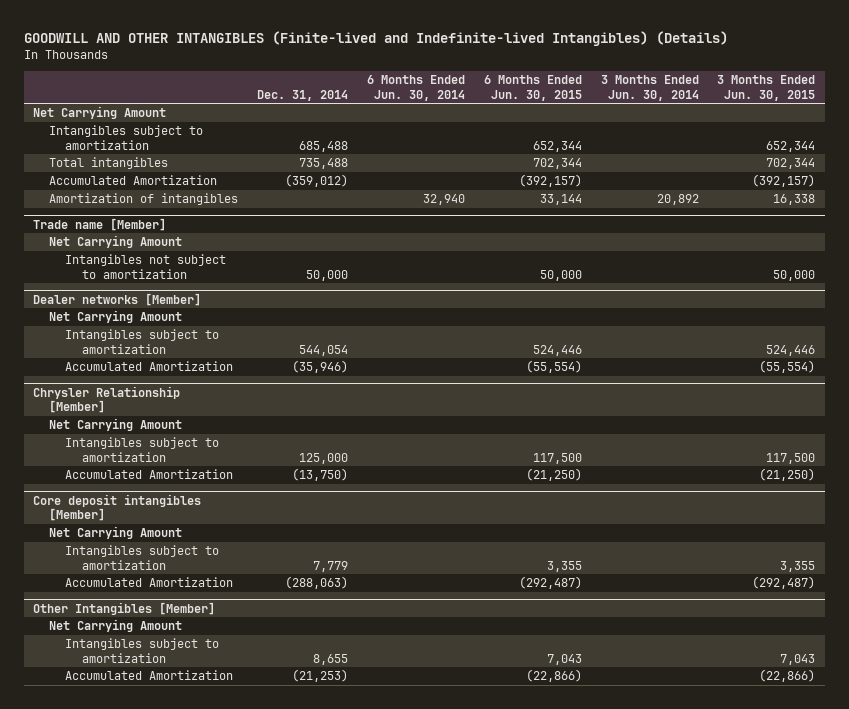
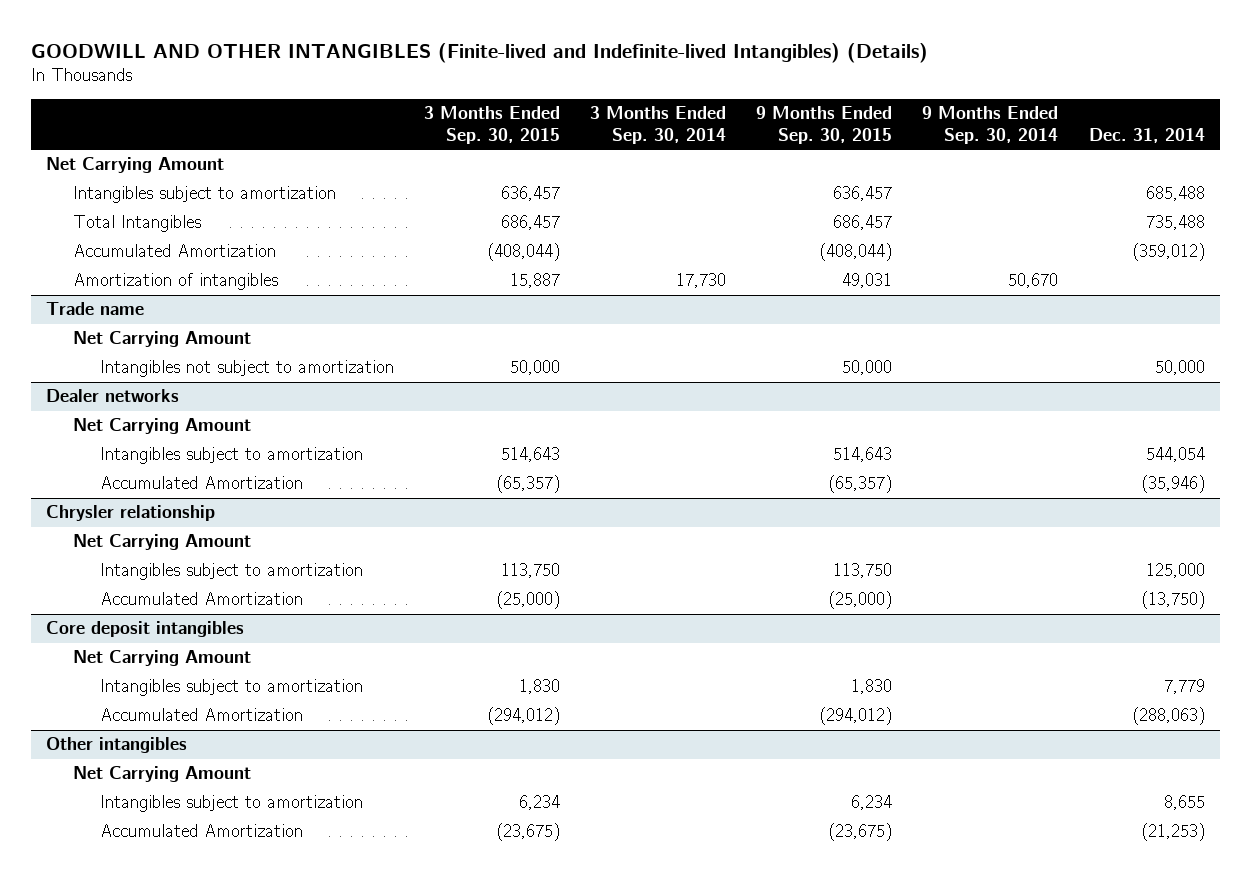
[366,75,465,101] 6 Months Ended Jun. 30, 2014 -> none
[483,75,582,101] 6 Months Ended Jun. 30, 2015 -> none
[600,75,699,101] 3 Months Ended Jun. 30, 2014 -> none
[717,75,816,101] 3 Months Ended Jun. 30, 2015 -> none
none -> [424,106,561,144] 3 Months Ended Sep. 30, 2015
none -> [590,106,727,144] 3 Months Ended Sep. 30, 2014
none -> [756,106,893,144] 9 Months Ended Sep. 30, 2015
none -> [922,106,1059,144] 9 Months Ended Sep. 30, 2014
[49,157,169,170] Total intangibles -> [73,215,202,233] Total Intangibles
[33,217,167,231] Trade name [Member] -> [46,302,145,316] Trade name
[33,292,202,306] Dealer networks [Member] -> [46,389,180,403] Dealer networks
[33,385,181,414] Chrysler Relationship [Member] -> [46,505,216,522] Chrysler relationship
[33,493,202,522] Core deposit intangibles [Member] -> [46,621,245,638] Core deposit intangibles
[33,601,216,615] Other Intangibles [Member] -> [46,737,188,754] Other intangibles

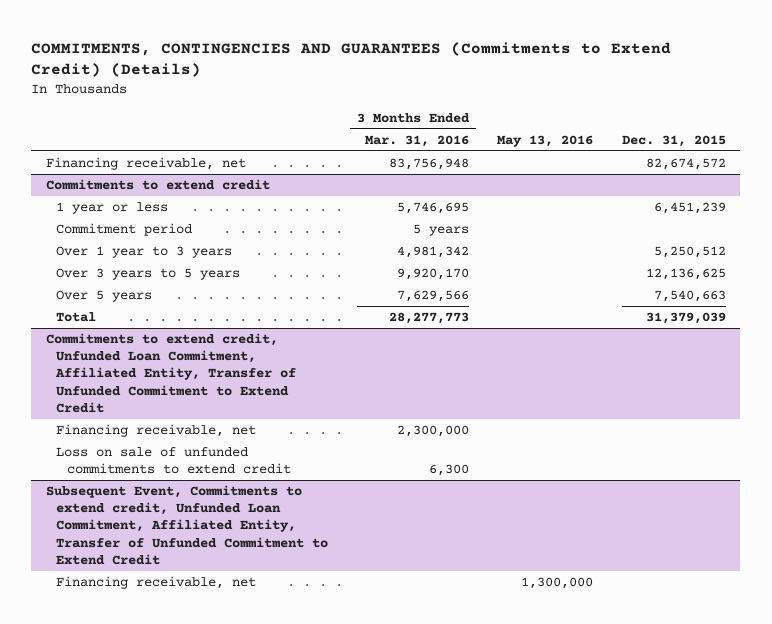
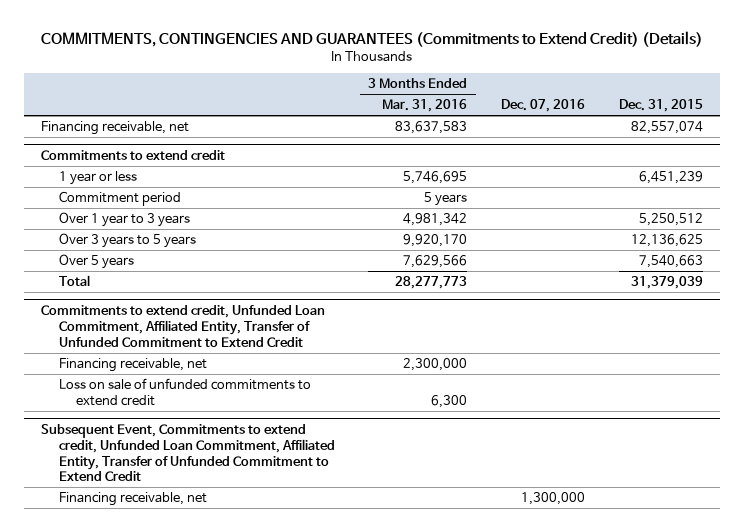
[497,134,594,147] May 13, 2016 -> none
none -> [501,99,586,113] Dec. 07, 2016
[388,158,469,171] 83,756,948 -> [395,121,468,135] 83,637,583
[646,158,727,171] 82,674,572 -> [630,121,703,135] 82,557,074

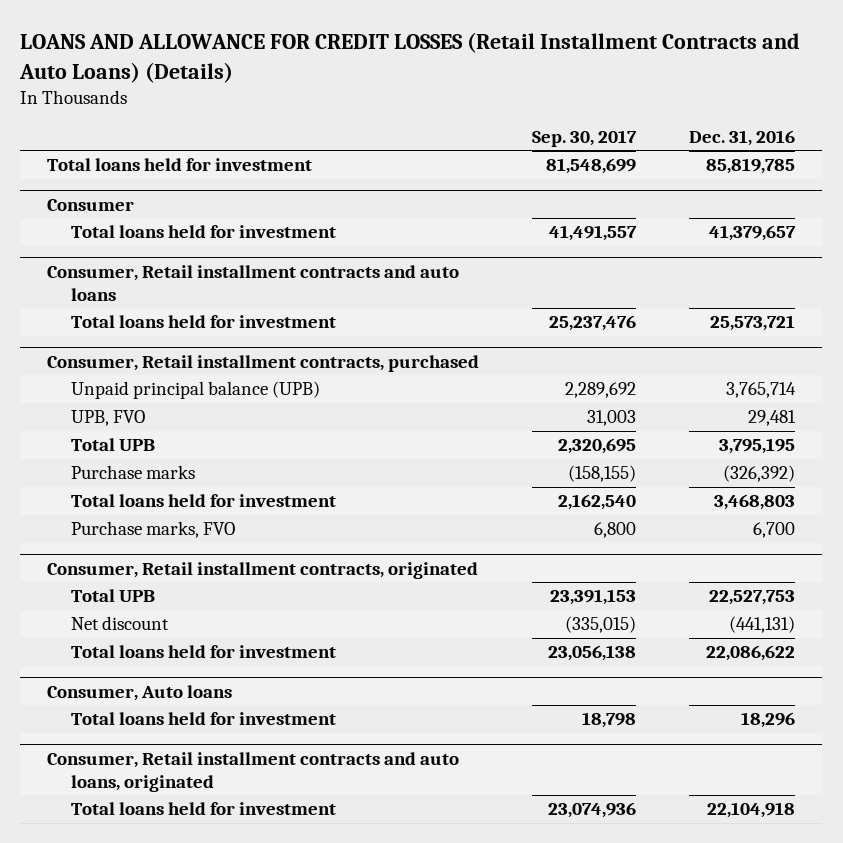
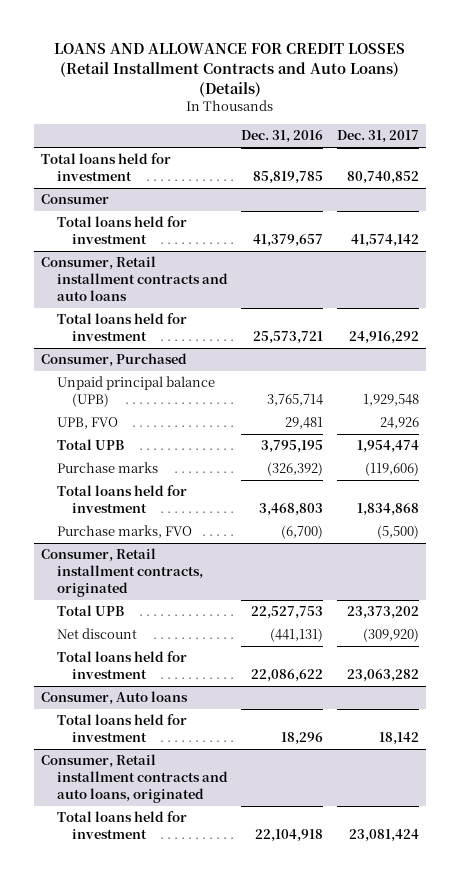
[532,129,638,147] Sep. 30, 2017 -> none
none -> [336,130,419,144] Dec. 31, 2017
[47,354,480,372] Consumer, Retail installment contracts, purchased -> none
none -> [41,353,188,368] Consumer, Purchased
[753,522,796,539] 6,700 -> [281,525,324,540] (6,700)

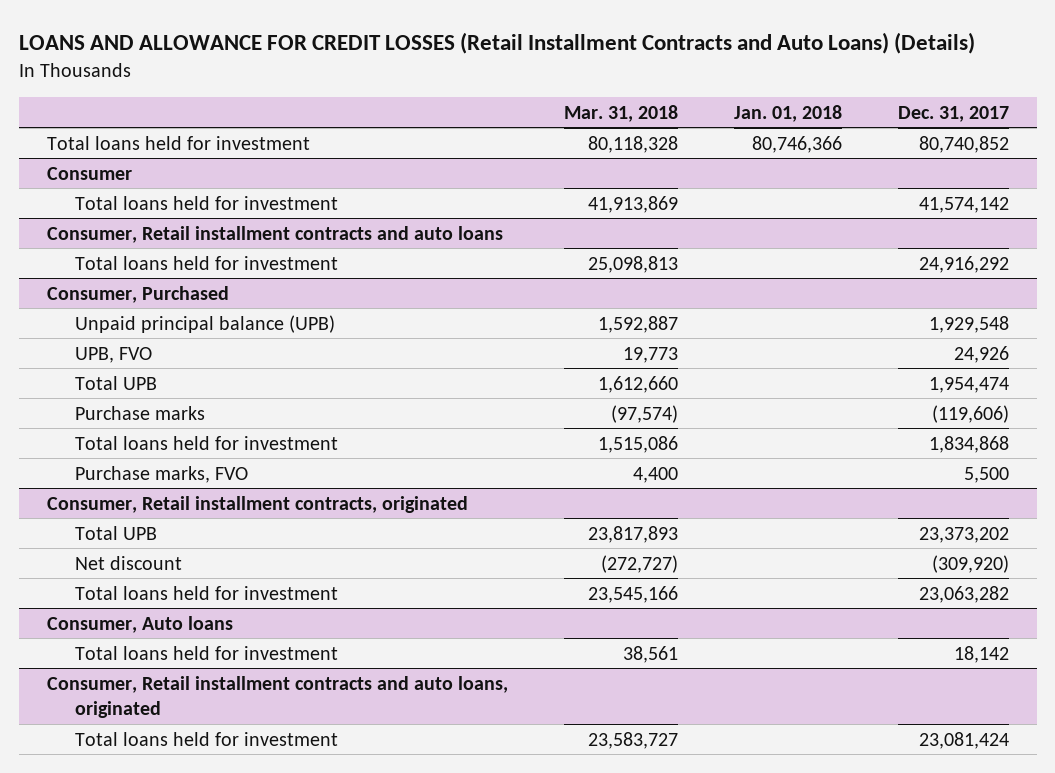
[241,130,324,144] Dec. 31, 2016 -> none
none -> [563,104,678,122] Mar. 31, 2018
none -> [733,104,842,122] Jan. 01, 2018
[376,525,419,540] (5,500) -> [963,466,1009,483] 5,500

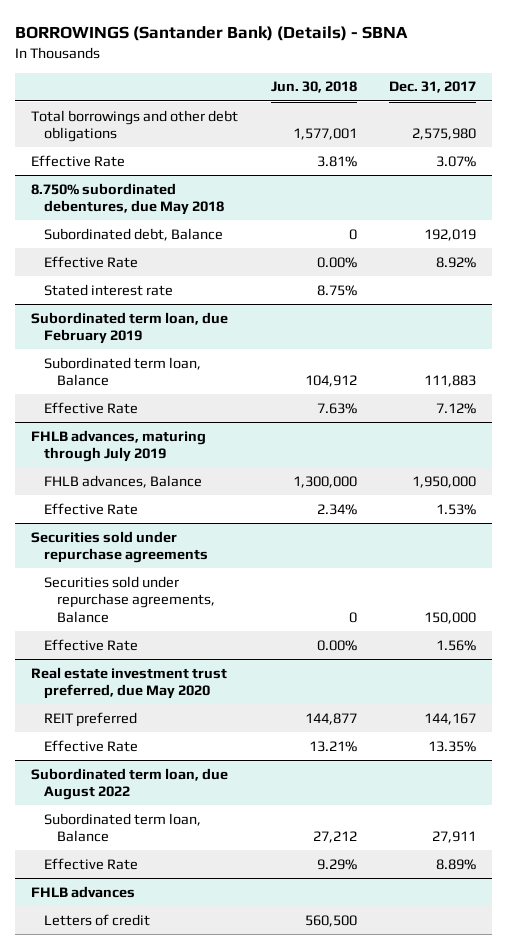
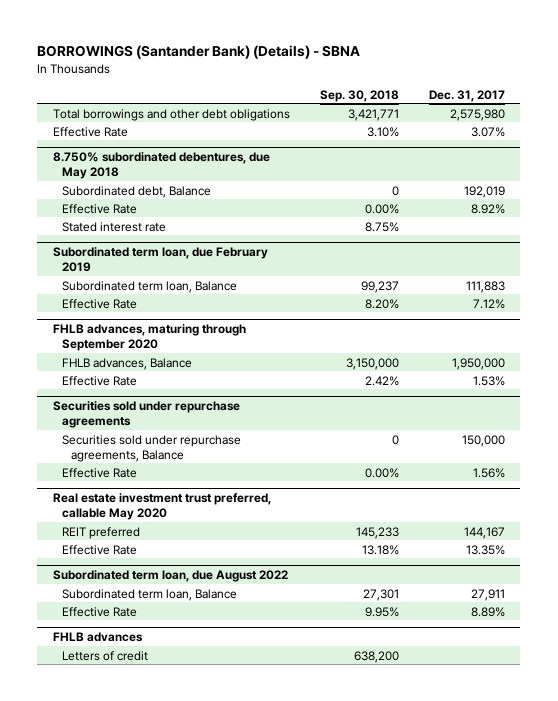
[270,81,357,94] Jun. 30, 2018 -> none
none -> [319,89,399,102] Sep. 30, 2018
[31,429,207,463] FHLB advances, maturing through July 2019 -> [52,324,246,352] FHLB advances, maturing through September 2020
[31,666,228,700] Real estate investment trust preferred, due May 2020 -> [52,493,271,521] Real estate investment trust preferred, callable May 2020

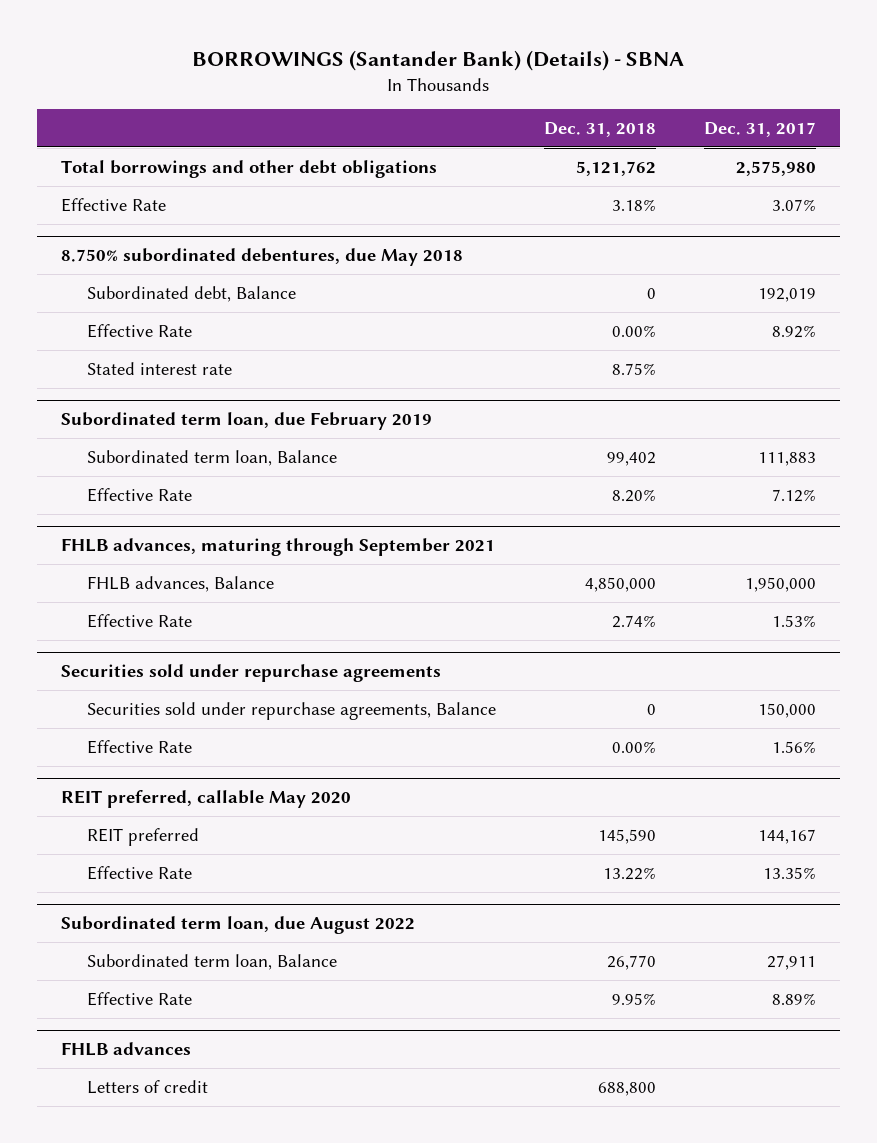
[319,89,399,102] Sep. 30, 2018 -> none
none -> [543,122,656,138] Dec. 31, 2018
[52,324,246,352] FHLB advances, maturing through September 2020 -> [60,537,495,556] FHLB advances, maturing through September 2021
[52,493,271,521] Real estate investment trust preferred, callable May 2020 -> [60,789,351,808] REIT preferred, callable May 2020

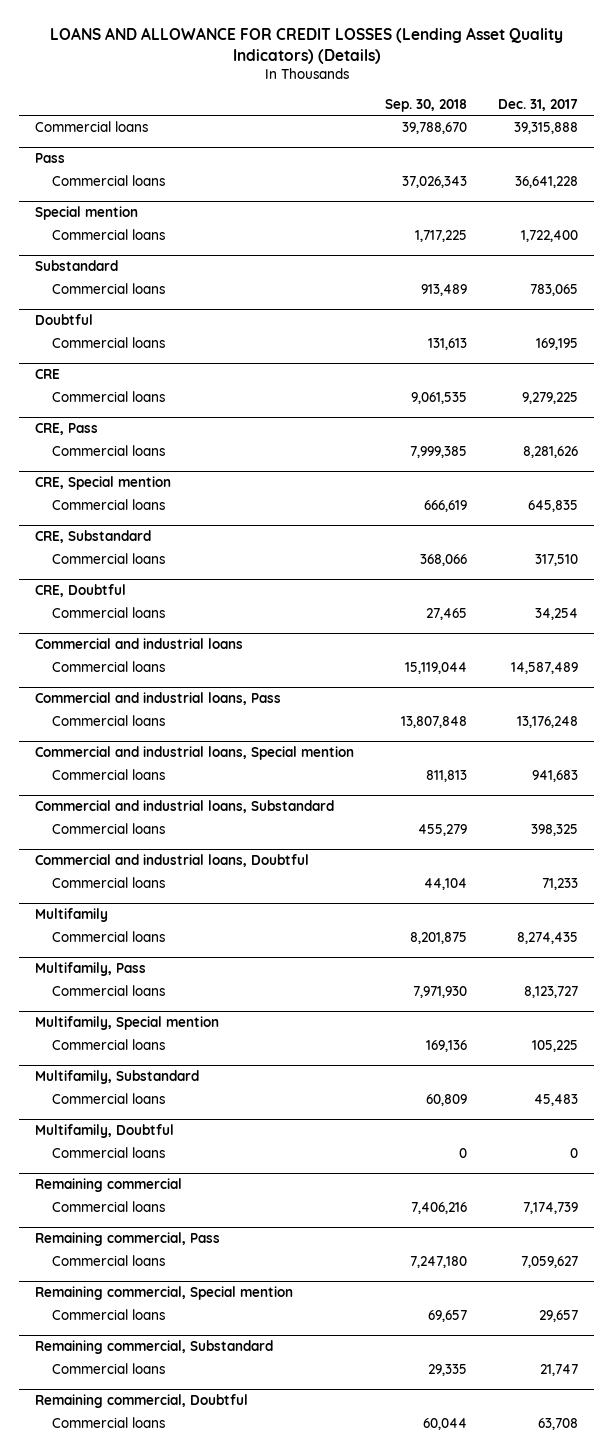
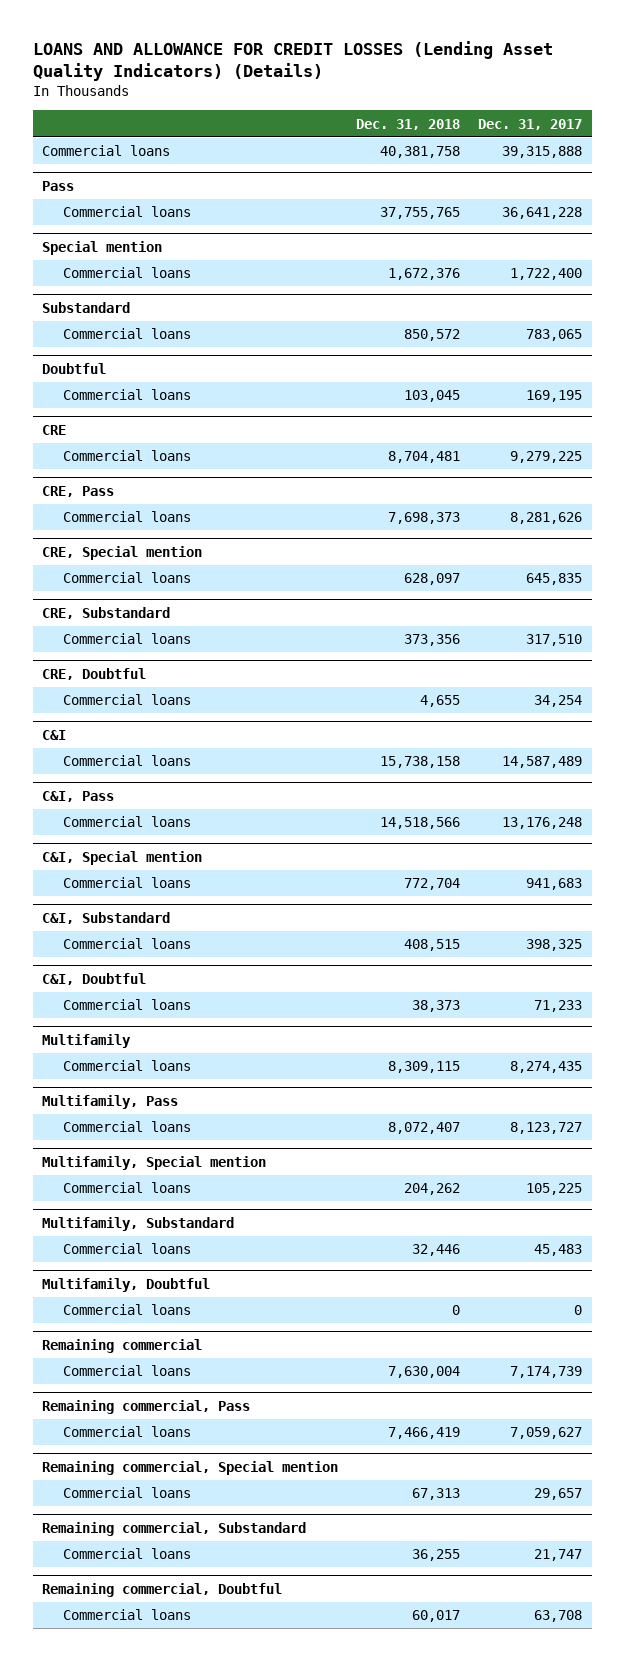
[385,98,468,112] Sep. 30, 2018 -> none
none -> [356,118,461,130] Dec. 31, 2018
[34,638,243,650] Commercial and industrial loans -> [42,729,67,740] C&I
[34,692,281,706] Commercial and industrial loans, Pass -> none
none -> [42,790,115,802] C&I, Pass
[34,746,354,761] Commercial and industrial loans, Special mention -> none
none -> [42,850,203,865] C&I, Special mention
[34,800,334,814] Commercial and industrial loans, Substandard -> none
none -> [42,911,171,924] C&I, Substandard
[34,854,309,868] Commercial and industrial loans, Doubtful -> none
none -> [42,972,147,985] C&I, Doubtful

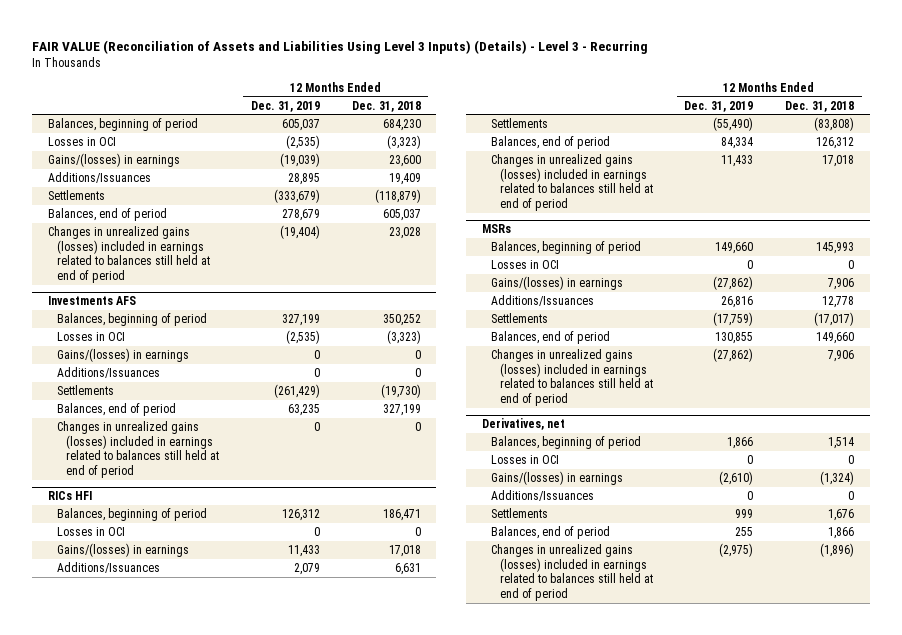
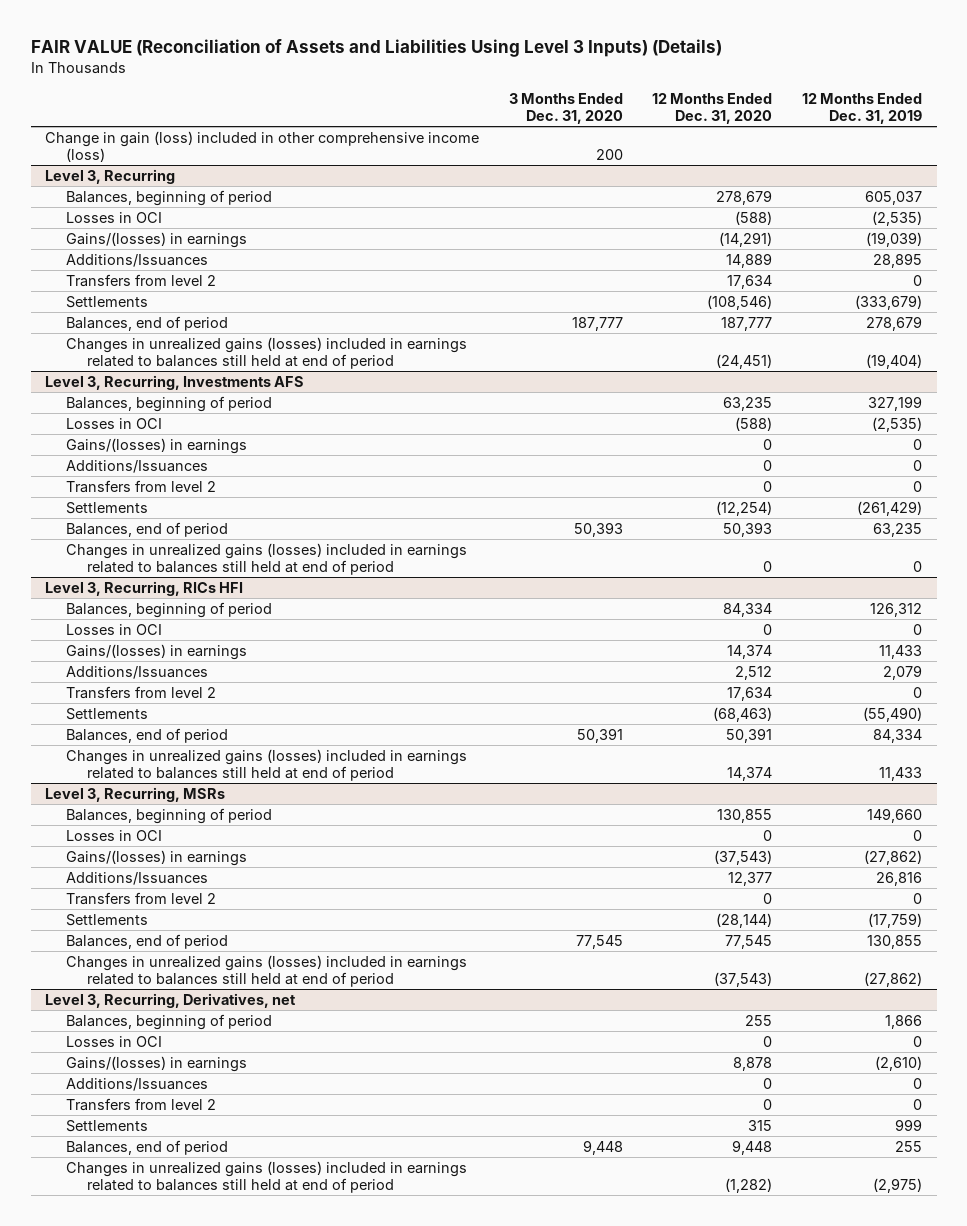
[32,39,649,54] FAIR VALUE (Reconciliation of Assets and Liabilities Using Level 3 Inputs) (Details) - Level 3 - Recurring -> [30,39,722,58] FAIR VALUE (Reconciliation of Assets and Liabilities Using Level 3 Inputs) (Details)
[351,100,421,112] Dec. 31, 2018 -> none
none -> [508,92,623,124] 3 Months Ended Dec. 31, 2020
none -> [652,92,773,124] 12 Months Ended Dec. 31, 2020
none -> [45,130,480,162] Change in gain (loss) included in other comprehensive income (loss)
none -> [45,168,176,184] Level 3, Recurring
none -> [66,273,217,287] Transfers from level 2
[48,296,137,306] Investments AFS -> none
none -> [45,374,305,390] Level 3, Recurring, Investments AFS
none -> [66,479,217,493] Transfers from level 2
[48,491,93,501] RICs HFI -> none
none -> [45,580,244,596] Level 3, Recurring, RICs HFI
none -> [66,685,217,699] Transfers from level 2
[481,224,511,234] MSRs -> none
none -> [45,786,226,802] Level 3, Recurring, MSRs
none -> [66,891,217,905] Transfers from level 2
[481,418,565,431] Derivatives, net -> none
none -> [45,992,297,1008] Level 3, Recurring, Derivatives, net
none -> [66,1097,217,1111] Transfers from level 2

